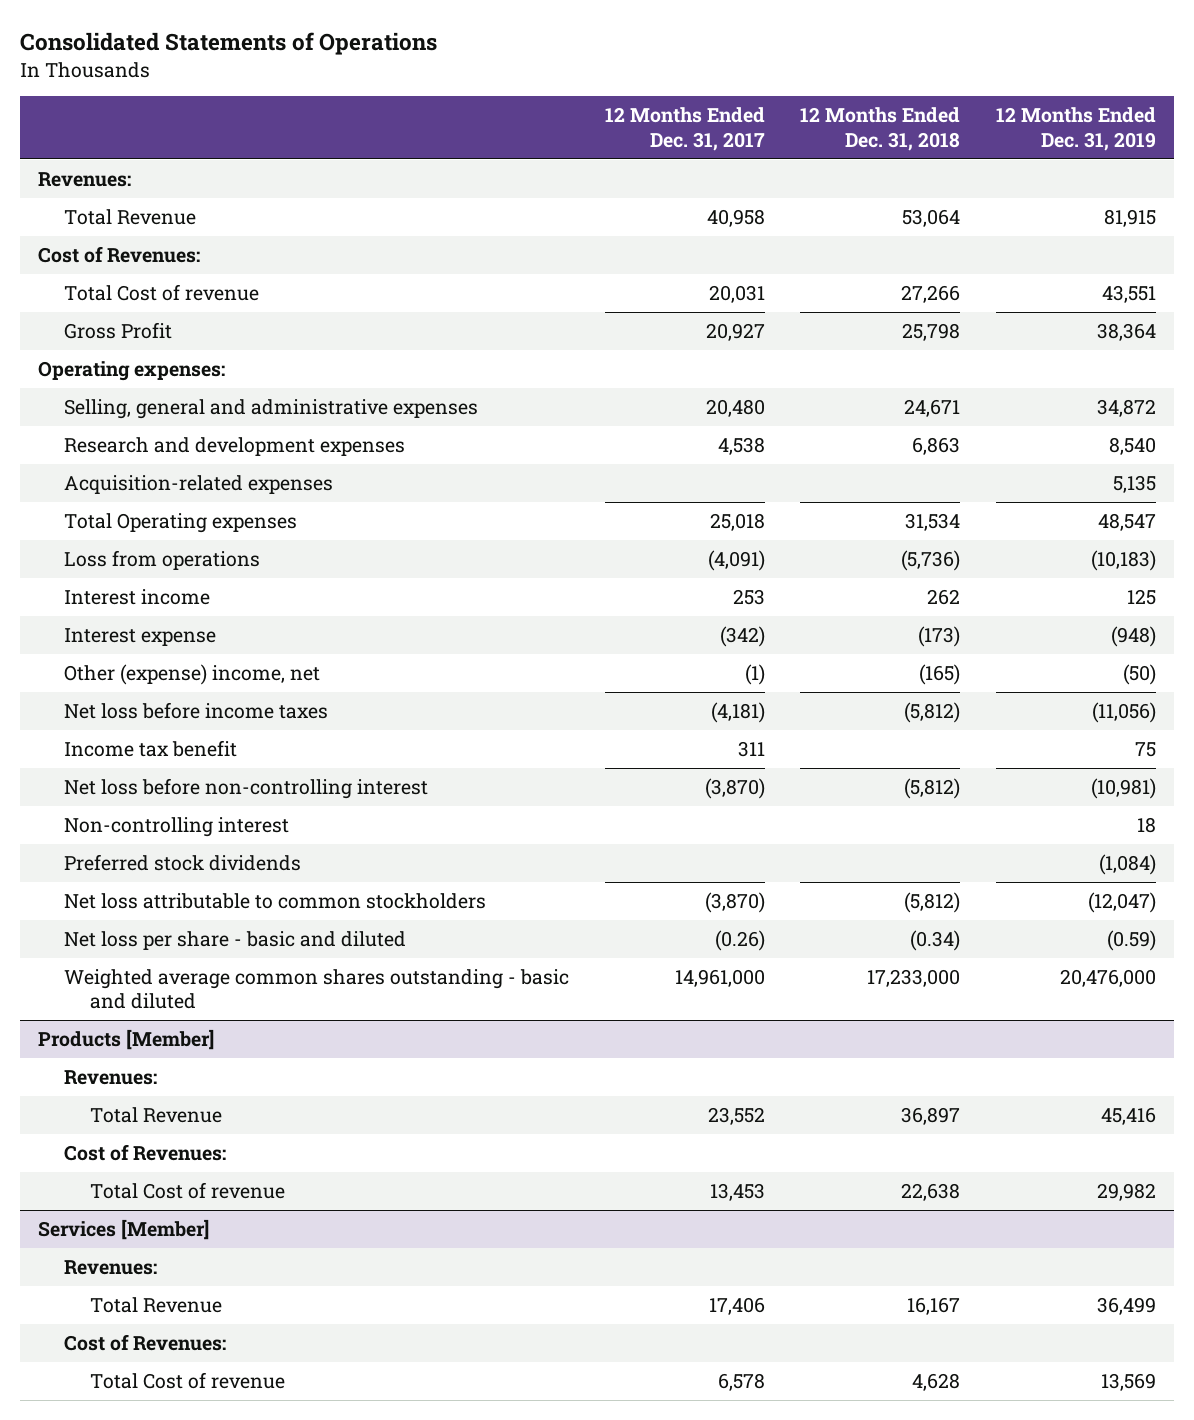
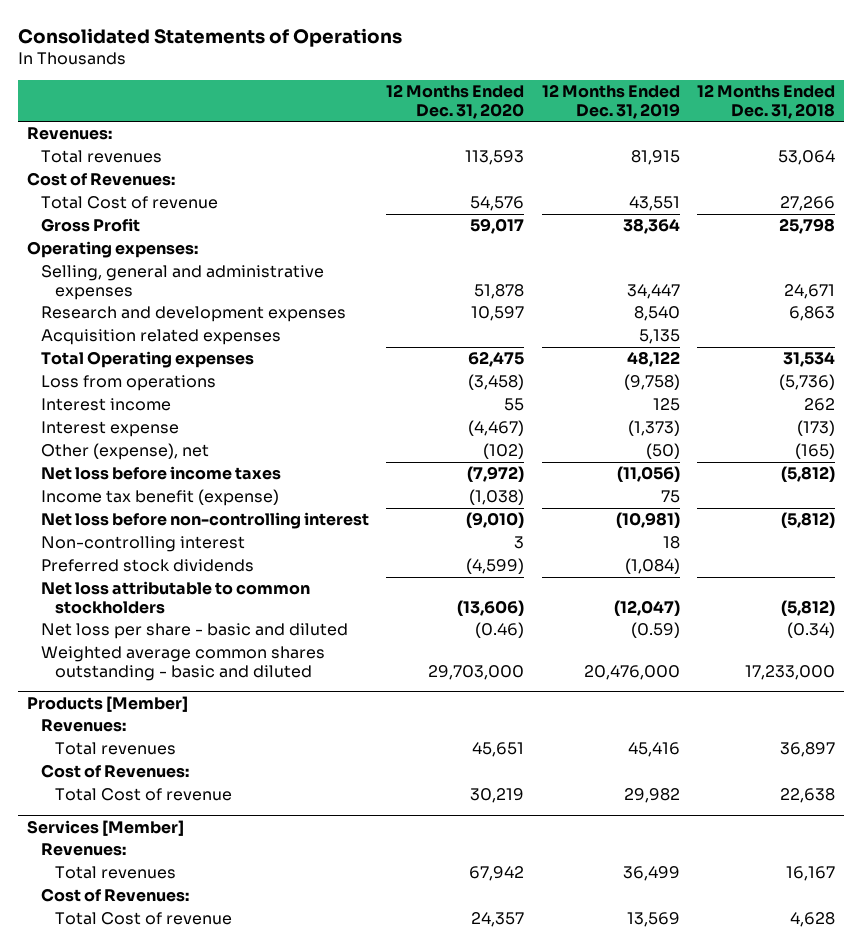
[604,107,765,151] 12 Months Ended Dec. 31, 2017 -> none
none -> [386,84,525,119] 12 Months Ended Dec. 31, 2020
[64,209,197,226] Total Revenue -> [40,150,162,164] Total revenues
[1096,399,1156,418] 34,872 -> [626,283,680,299] 34,447
[64,475,334,495] Acquisition-related expenses -> [40,329,281,346] Acquisition related expenses
[1097,513,1156,532] 48,547 -> [626,351,680,368] 48,122
[1090,550,1156,572] (10,183) -> [623,374,680,391] (9,758)
[1110,626,1156,648] (948) -> [627,420,680,437] (1,373)
[64,664,321,686] Other (expense) income, net -> [40,443,209,461] Other (expense), net
[64,740,238,758] Income tax benefit -> [40,489,279,507] Income tax benefit (expense)
[90,1107,223,1124] Total Revenue -> [55,742,177,756] Total revenues
[90,1297,223,1314] Total Revenue -> [55,866,177,880] Total revenues

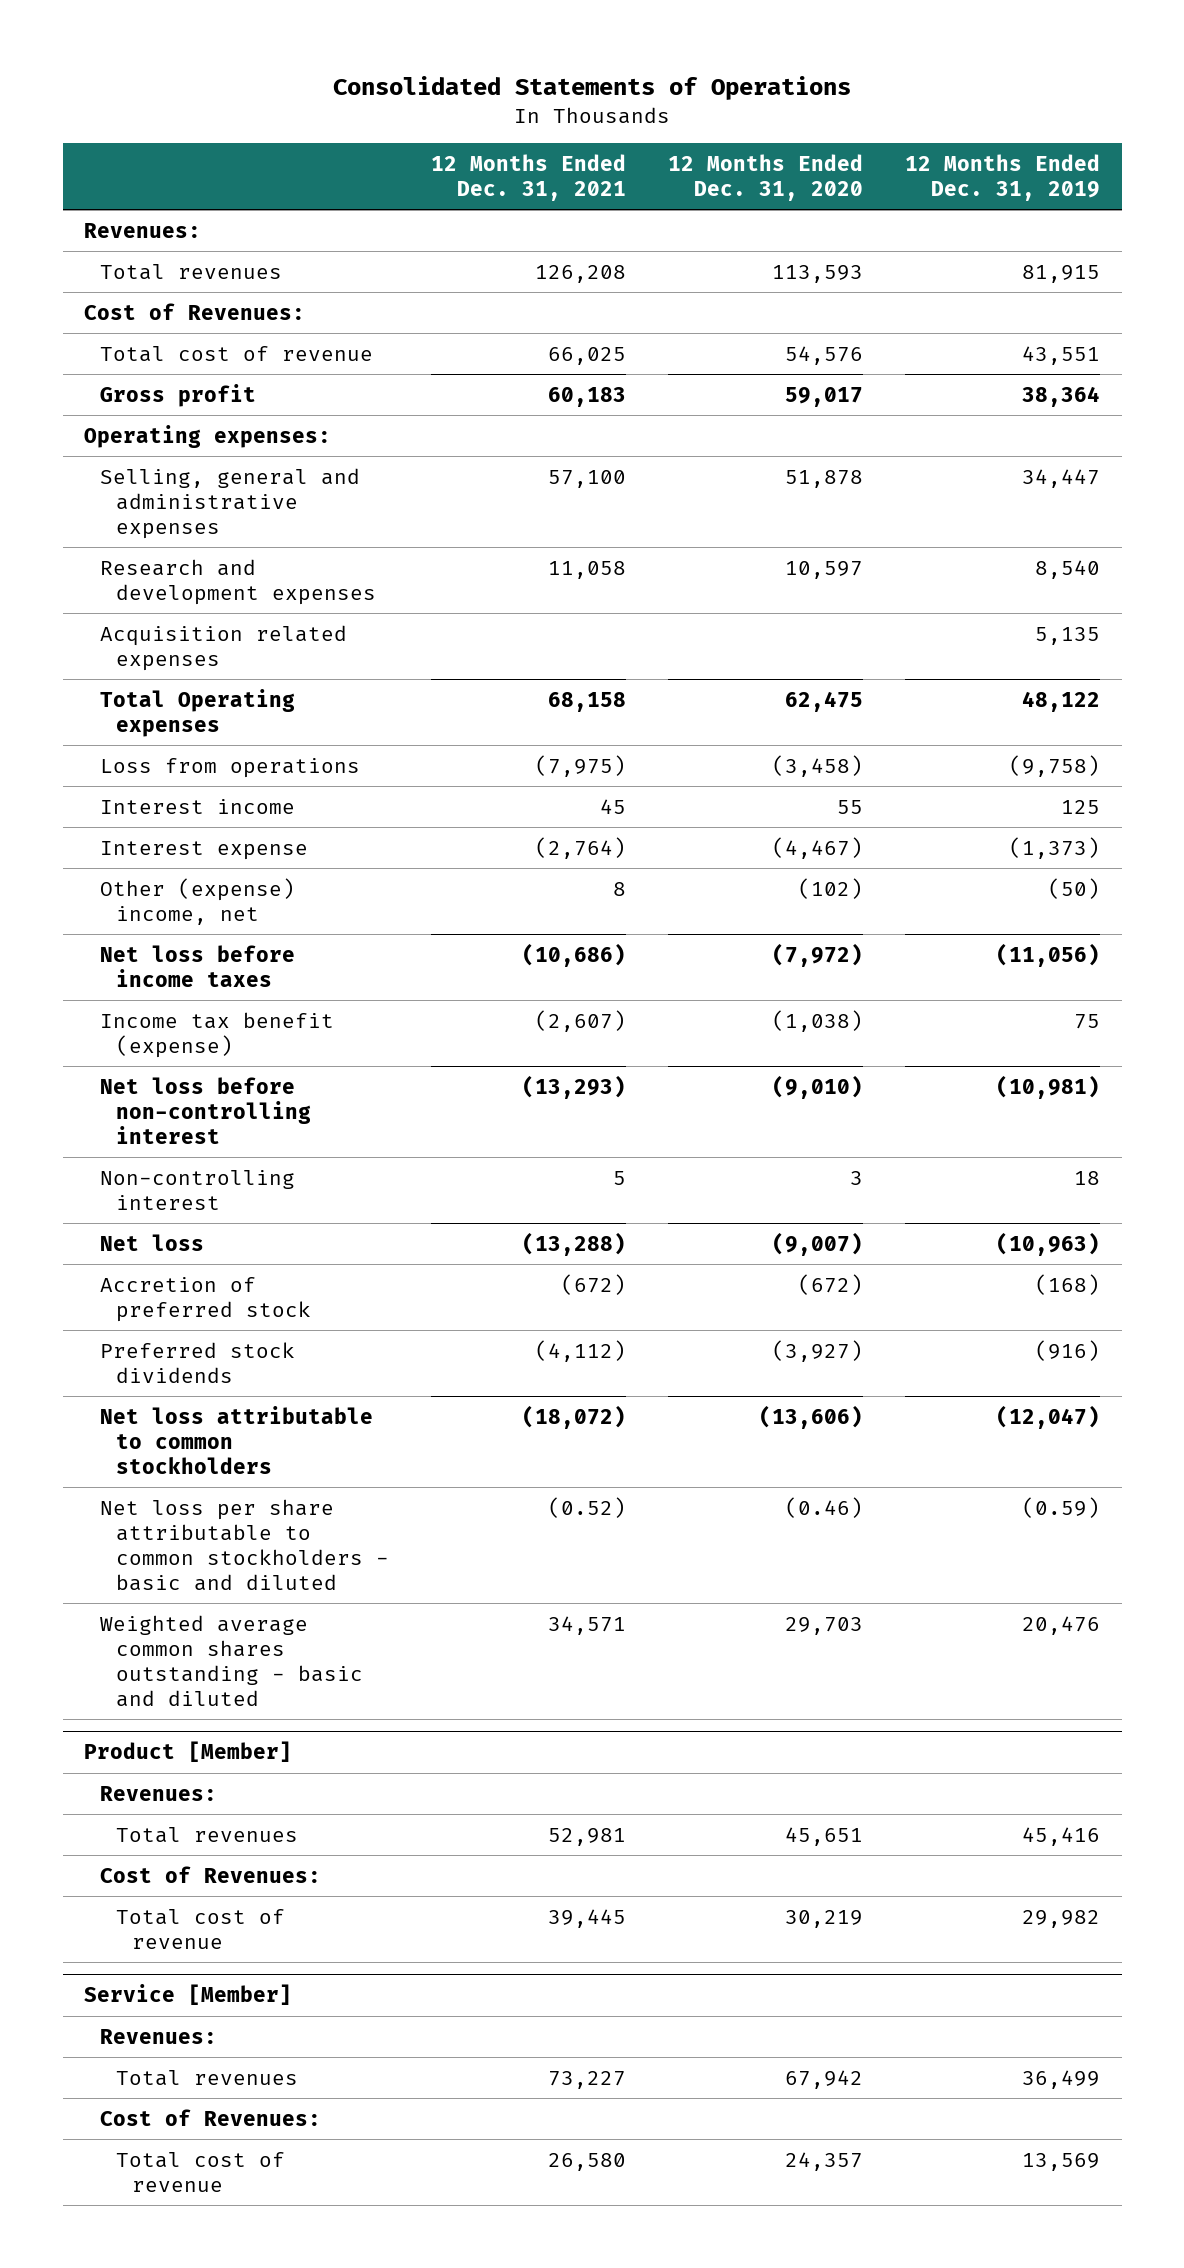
[697,84,836,119] 12 Months Ended Dec. 31, 2018 -> none
none -> [431,154,627,202] 12 Months Ended Dec. 31, 2021
[40,196,218,210] Total Cost of revenue -> [99,345,373,362] Total cost of revenue
[40,218,140,233] Gross Profit -> [99,383,256,407] Gross profit
[40,443,209,461] Other (expense), net -> [99,877,295,925] Other (expense) income, net
none -> [99,1233,204,1251] Net loss
none -> [99,1276,311,1322] Accretion of preferred stock
[466,558,525,575] (4,599) -> [772,1339,864,1362] (3,927)
[624,558,680,575] (1,084) -> [1035,1339,1101,1361] (916)
[40,623,348,640] Net loss per share - basic and diluted -> [99,1498,389,1591] Net loss per share attributable to common stockholders - basic and diluted
[428,664,525,680] 29,703,000 -> [785,1616,864,1635] 29,703
[583,664,680,680] 20,476,000 -> [1022,1615,1101,1635] 20,476
[26,695,188,712] Products [Member] -> [83,1741,292,1763] Product [Member]
[55,788,233,802] Total Cost of revenue -> [115,1908,285,1949] Total cost of revenue
[26,819,184,836] Services [Member] -> [83,1984,292,2006] Service [Member]
[55,912,233,926] Total Cost of revenue -> [115,2151,285,2192] Total cost of revenue

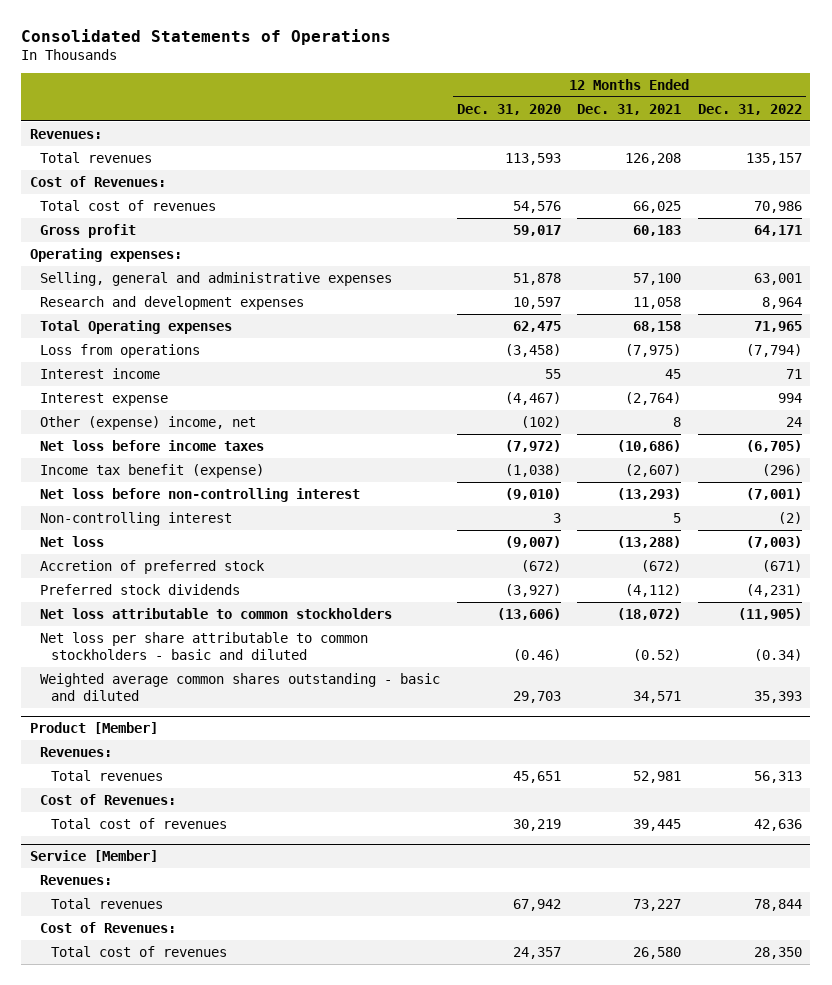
[905,154,1101,202] 12 Months Ended Dec. 31, 2019 -> none
none -> [697,103,802,115] Dec. 31, 2022
[99,345,373,362] Total cost of revenue -> [40,199,217,211] Total cost of revenues
[99,624,347,671] Acquisition related expenses -> none
[115,1908,285,1949] Total cost of revenue -> [50,817,227,829] Total cost of revenues
[115,2151,285,2192] Total cost of revenue -> [50,945,227,957] Total cost of revenues

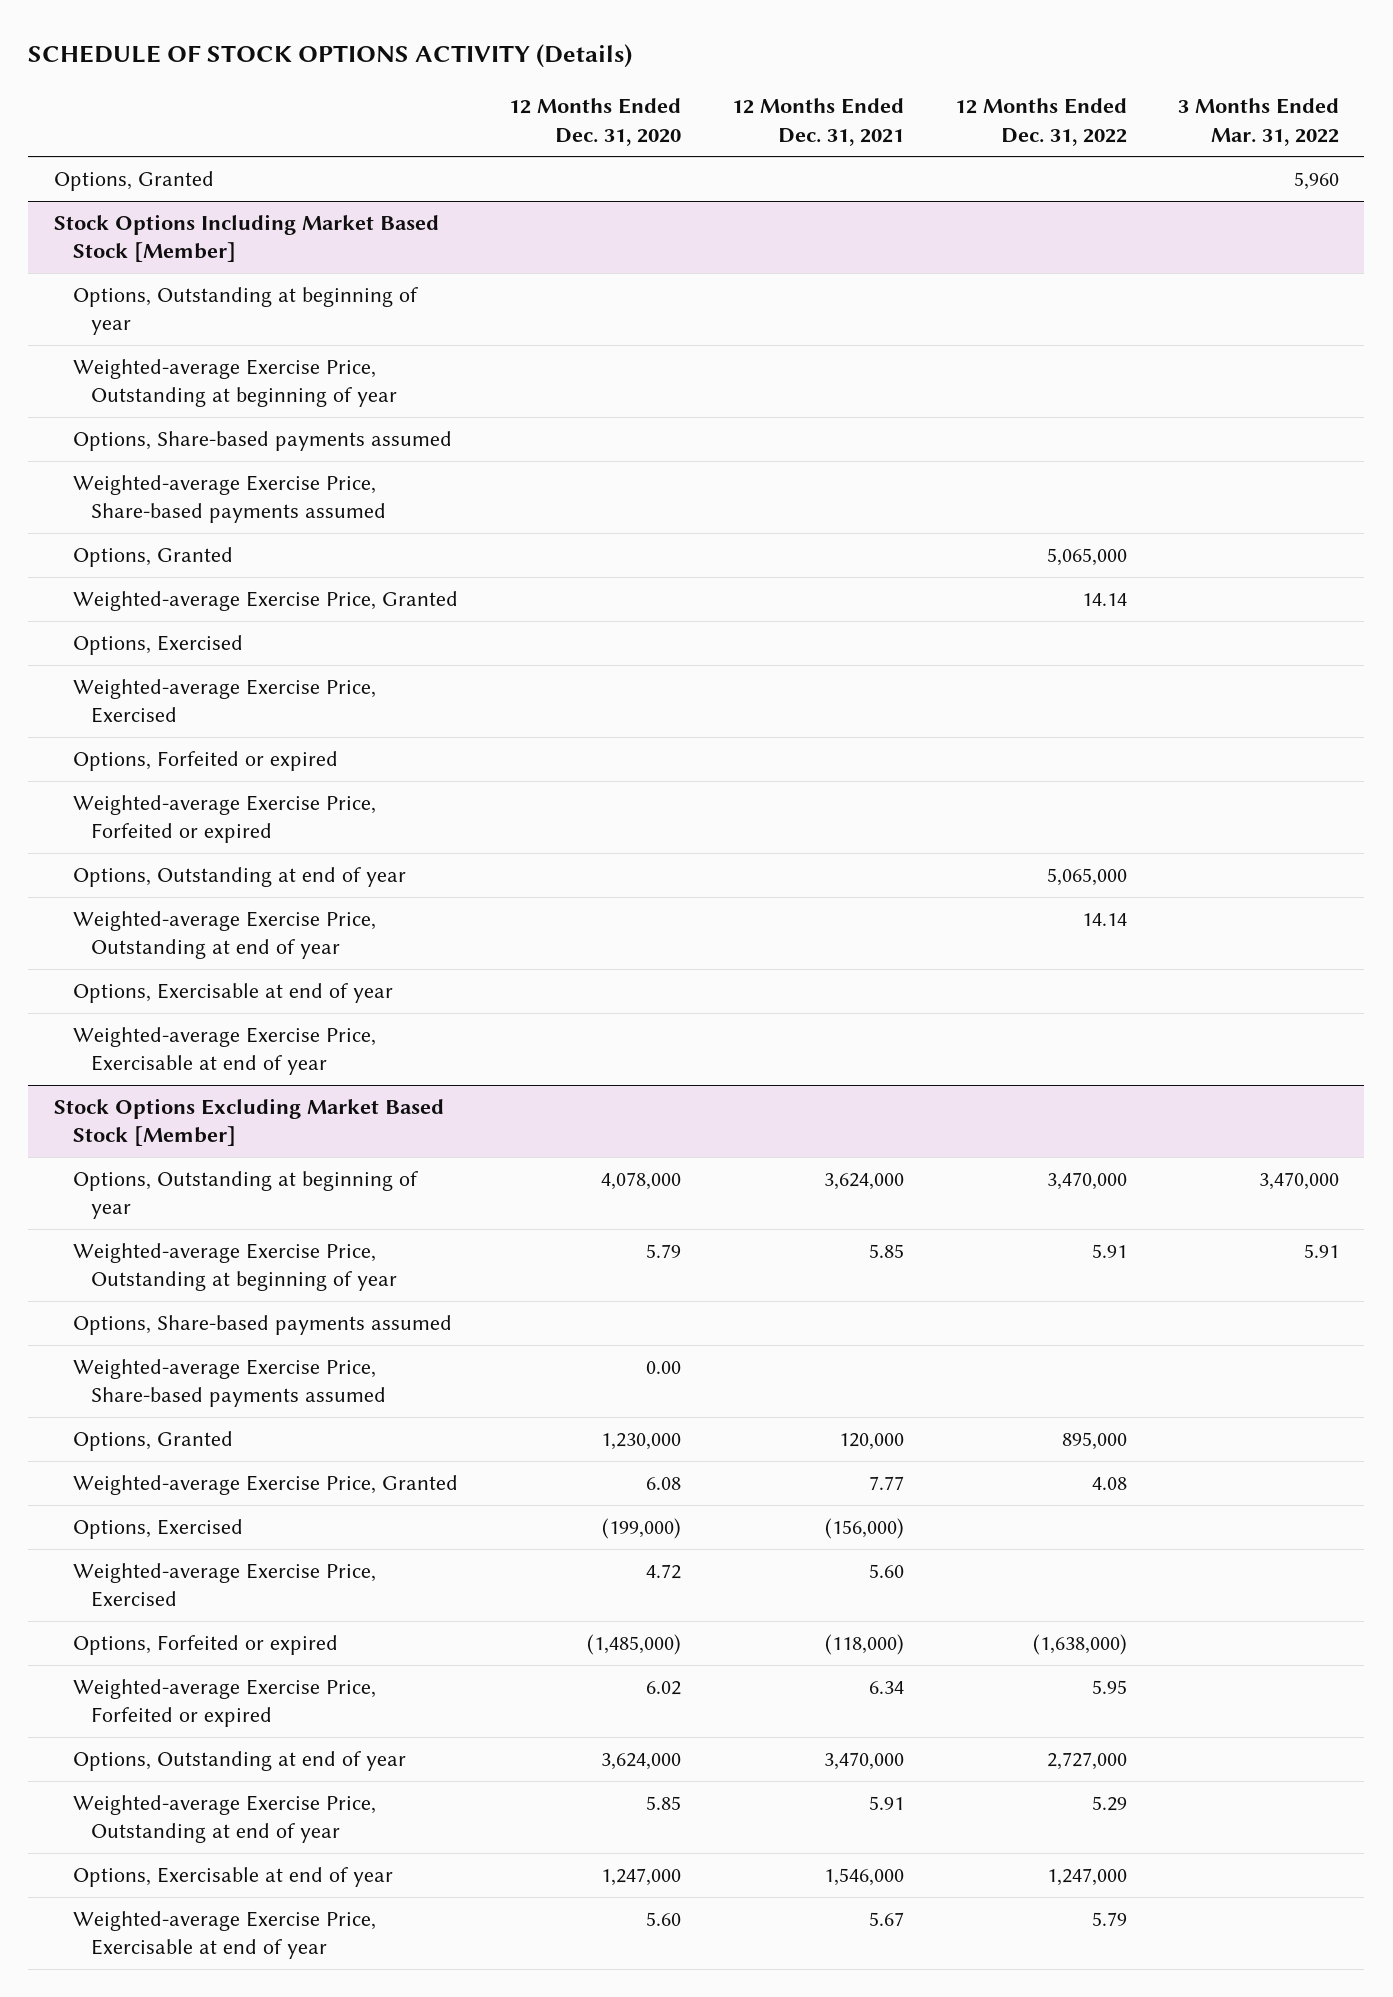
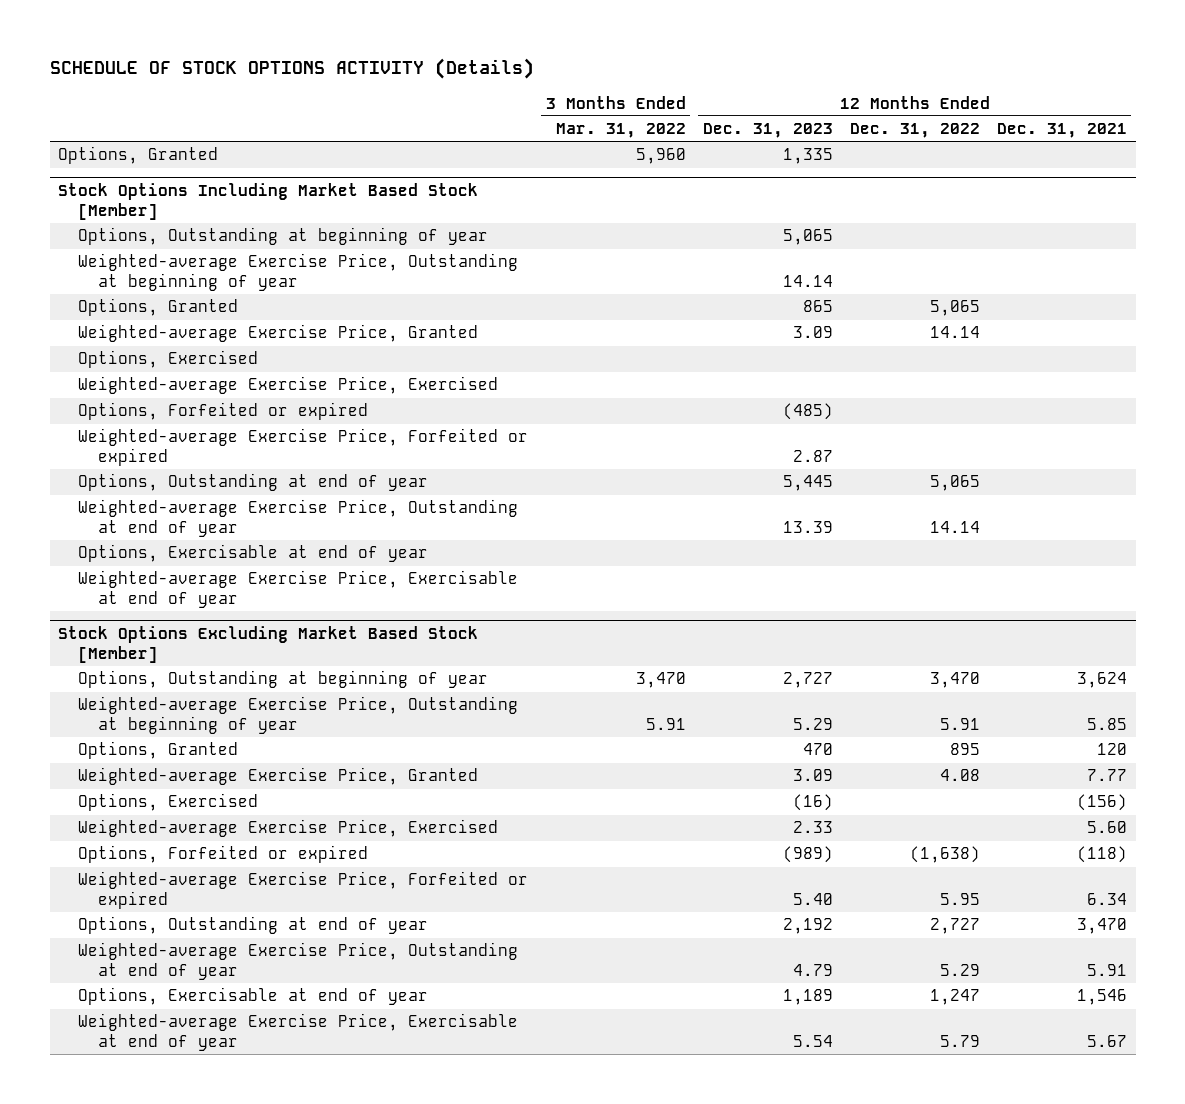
[508,98,681,146] 12 Months Ended Dec. 31, 2020 -> none
none -> [702,123,833,139] Dec. 31, 2023
[72,431,452,452] Options, Share-based payments assumed -> none
[72,475,387,524] Weighted-average Exercise Price, Share-based payments assumed -> none
[1046,548,1127,567] 5,065,000 -> [929,300,980,317] 5,065
[1046,868,1127,887] 5,065,000 -> [929,475,980,492] 5,065
[823,1173,904,1191] 3,624,000 -> [1076,672,1127,689] 3,624
[1046,1172,1127,1191] 3,470,000 -> [929,672,980,689] 3,470
[1258,1172,1339,1191] 3,470,000 -> [635,672,686,689] 3,470
[72,1315,452,1336] Options, Share-based payments assumed -> none
[72,1359,387,1408] Weighted-average Exercise Price, Share-based payments assumed -> none
[838,1433,904,1451] 120,000 -> [1096,743,1127,756] 120
[1061,1432,1127,1451] 895,000 -> [949,743,980,756] 895
[824,1518,904,1540] (156,000) -> [1076,794,1127,812] (156)
[824,1634,904,1656] (118,000) -> [1076,846,1127,864] (118)
[1032,1634,1127,1656] (1,638,000) -> [909,846,980,864] (1,638)
[823,1752,904,1771] 3,470,000 -> [1076,918,1127,935] 3,470
[1046,1752,1127,1771] 2,727,000 -> [929,918,980,935] 2,727
[823,1868,904,1887] 1,546,000 -> [1076,989,1127,1006] 1,546
[1046,1868,1127,1887] 1,247,000 -> [929,989,980,1006] 1,247

